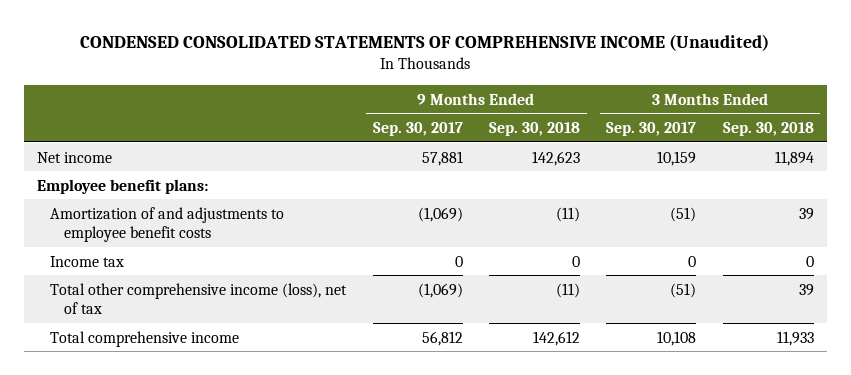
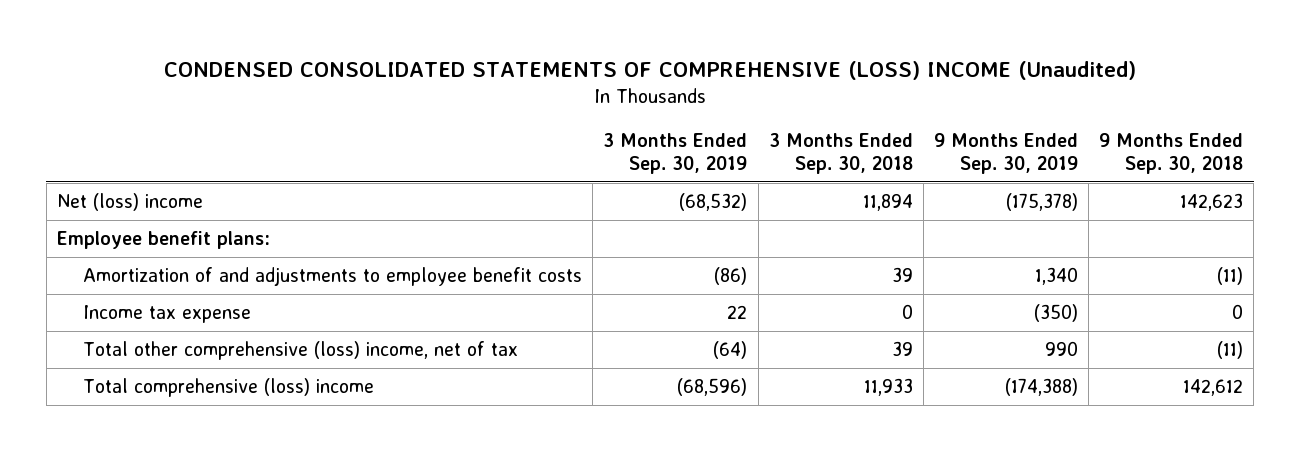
[80,34,770,52] CONDENSED CONSOLIDATED STATEMENTS OF COMPREHENSIVE INCOME (Unaudited) -> [164,60,1137,80] CONDENSED CONSOLIDATED STATEMENTS OF COMPREHENSIVE (LOSS) INCOME (Unaudited)
[372,122,463,137] Sep. 30, 2017 -> none
[606,122,697,137] Sep. 30, 2017 -> none
none -> [603,133,748,174] 3 Months Ended Sep. 30, 2019
none -> [933,133,1078,174] 9 Months Ended Sep. 30, 2019
[36,151,112,163] Net income -> [56,193,203,212] Net (loss) income
[50,255,125,267] Income tax -> [83,305,252,324] Income tax expense
[50,282,348,315] Total other comprehensive income (loss), net of tax -> [83,341,519,361] Total other comprehensive (loss) income, net of tax
[50,330,240,347] Total comprehensive income -> [83,378,375,398] Total comprehensive (loss) income

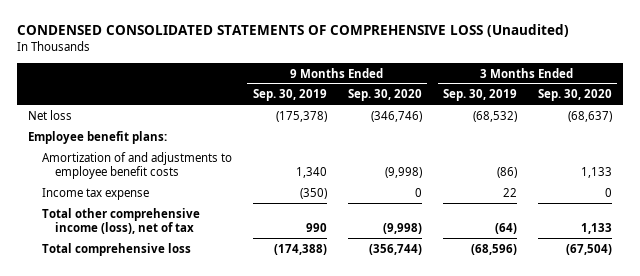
[164,60,1137,80] CONDENSED CONSOLIDATED STATEMENTS OF COMPREHENSIVE (LOSS) INCOME (Unaudited) -> [17,24,570,38] CONDENSED CONSOLIDATED STATEMENTS OF COMPREHENSIVE LOSS (Unaudited)
[768,133,913,174] 3 Months Ended Sep. 30, 2018 -> none
[1099,133,1244,174] 9 Months Ended Sep. 30, 2018 -> none
none -> [347,89,422,102] Sep. 30, 2020
none -> [538,89,613,102] Sep. 30, 2020
[56,193,203,212] Net (loss) income -> [27,109,72,120] Net loss
[83,341,519,361] Total other comprehensive (loss) income, net of tax -> [41,207,200,235] Total other comprehensive income (loss), net of tax
[83,378,375,398] Total comprehensive (loss) income -> [41,242,191,256] Total comprehensive loss

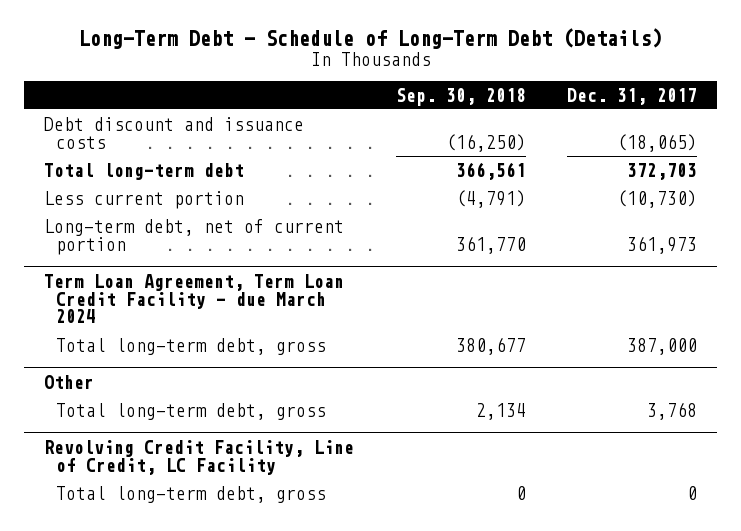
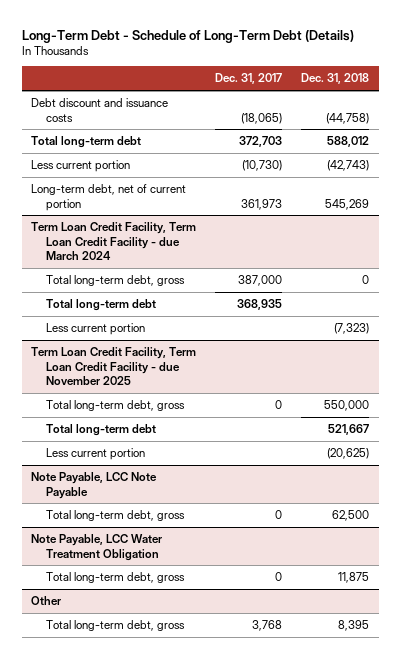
[395,87,526,106] Sep. 30, 2018 -> none
none -> [301,73,370,85] Dec. 31, 2018
[44,273,345,324] Term Loan Agreement, Term Loan Credit Facility - due March 2024 -> [31,221,197,261] Term Loan Credit Facility, Term Loan Credit Facility - due March 2024
none -> [45,298,156,311] Total long-term debt
none -> [45,322,145,335] Less current portion
none -> [31,346,197,386] Term Loan Credit Facility, Term Loan Credit Facility - due November 2025
none -> [45,399,185,411] Total long-term debt, gross
none -> [45,423,156,436] Total long-term debt
none -> [45,447,145,460] Less current portion
none -> [31,471,158,499] Note Payable, LCC Note Payable
none -> [45,509,185,521] Total long-term debt, gross
none -> [31,533,163,561] Note Payable, LCC Water Treatment Obligation
none -> [45,571,185,583] Total long-term debt, gross
[44,439,355,475] Revolving Credit Facility, Line of Credit, LC Facility -> none
[56,485,327,503] Total long-term debt, gross -> none

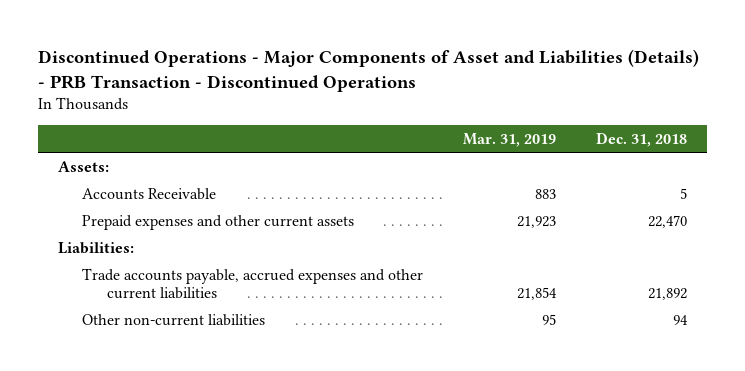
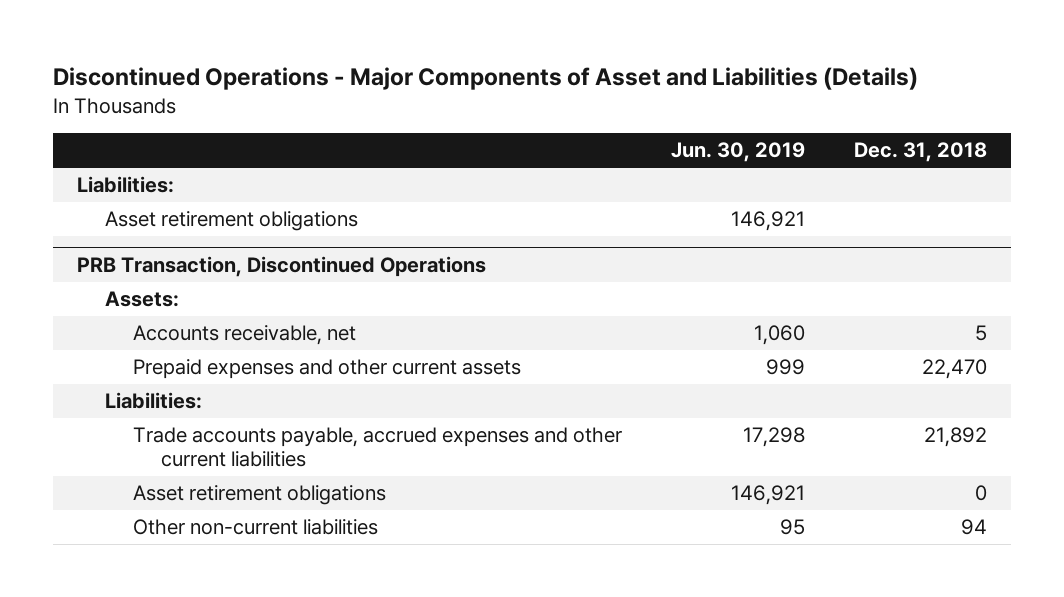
[37,48,699,92] Discontinued Operations - Major Components of Asset and Liabilities (Details) - PRB Transaction - Discontinued Operations -> [53,66,919,90] Discontinued Operations - Major Components of Asset and Liabilities (Details)
[463,132,557,147] Mar. 31, 2019 -> none
none -> [670,142,805,163] Jun. 30, 2019
none -> [77,176,175,194] Liabilities:
none -> [105,211,359,232] Asset retirement obligations
none -> [77,256,487,278] PRB Transaction, Discontinued Operations
[82,187,217,200] Accounts Receivable -> [133,325,357,346] Accounts receivable, net
none -> [133,485,387,506] Asset retirement obligations

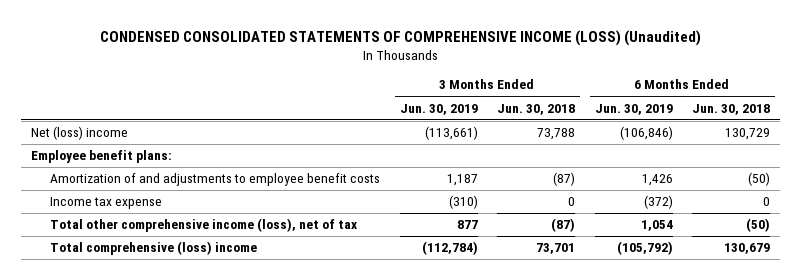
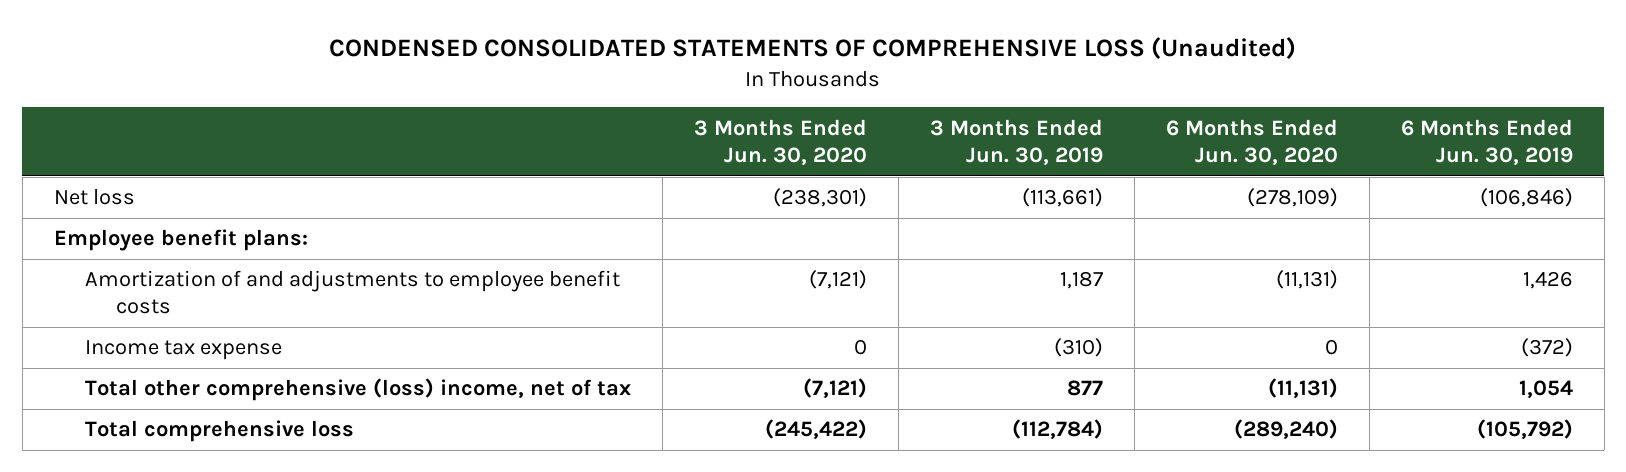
[99,29,701,46] CONDENSED CONSOLIDATED STATEMENTS OF COMPREHENSIVE INCOME (LOSS) (Unaudited) -> [329,37,1297,60] CONDENSED CONSOLIDATED STATEMENTS OF COMPREHENSIVE LOSS (Unaudited)
[497,103,576,115] Jun. 30, 2018 -> none
[692,103,771,115] Jun. 30, 2018 -> none
none -> [693,118,867,165] 3 Months Ended Jun. 30, 2020
none -> [1165,118,1338,165] 6 Months Ended Jun. 30, 2020
[31,126,129,141] Net (loss) income -> [53,189,135,206] Net loss
[50,218,358,233] Total other comprehensive income (loss), net of tax -> [84,378,631,402] Total other comprehensive (loss) income, net of tax
[50,241,258,256] Total comprehensive (loss) income -> [84,420,354,443] Total comprehensive loss

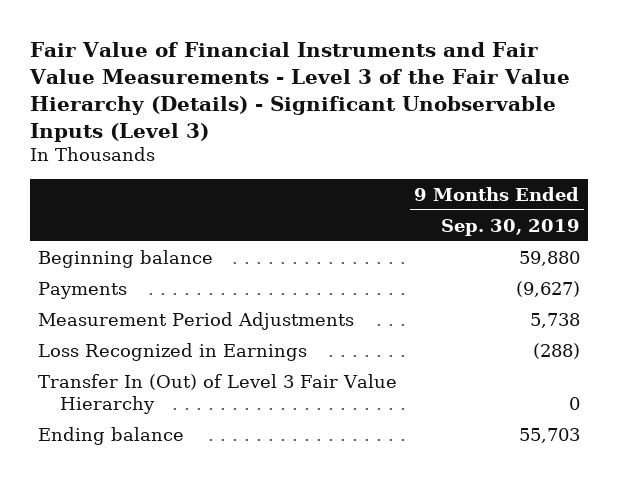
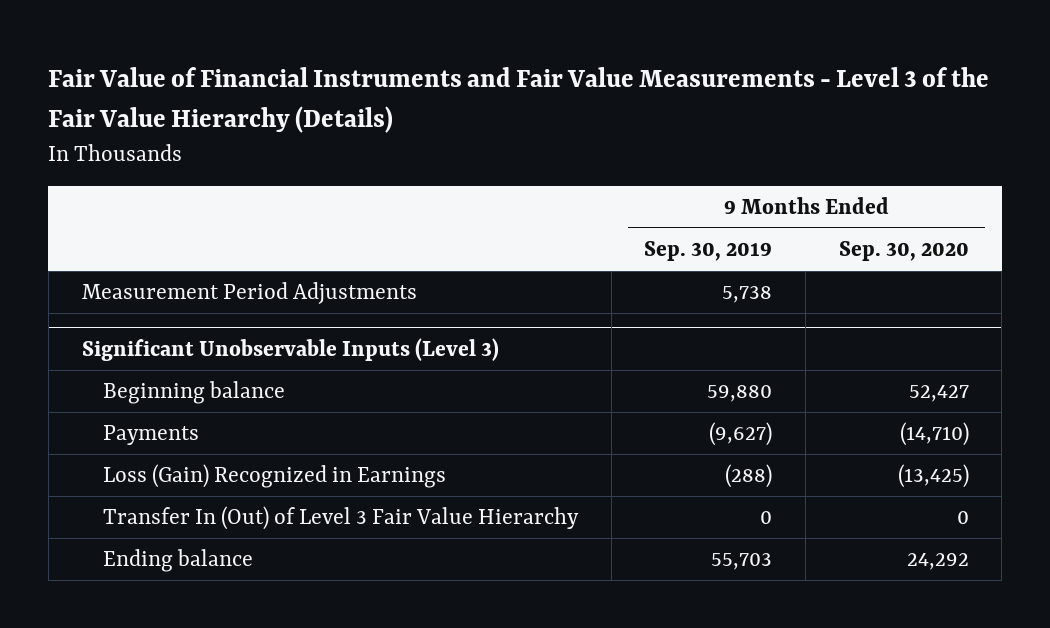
[28,41,570,142] Fair Value of Financial Instruments and Fair Value Measurements - Level 3 of the Fair Value Hierarchy (Details) - Significant Unobservable Inputs (Level 3) -> [48,67,990,133] Fair Value of Financial Instruments and Fair Value Measurements - Level 3 of the Fair Value Hierarchy (Details)
none -> [838,241,969,262] Sep. 30, 2020
[38,311,355,330] Measurement Period Adjustments -> [81,282,417,305] Measurement Period Adjustments
none -> [81,338,499,362] Significant Unobservable Inputs (Level 3)
[38,342,308,361] Loss Recognized in Earnings -> [103,464,447,489] Loss (Gain) Recognized in Earnings

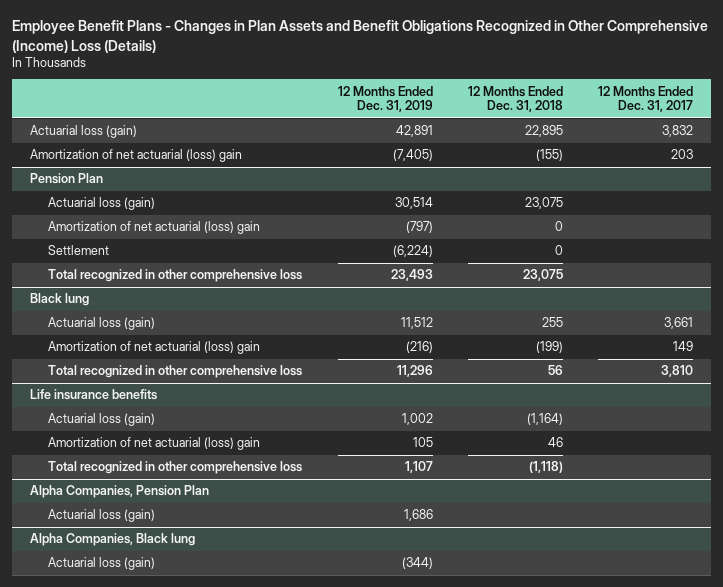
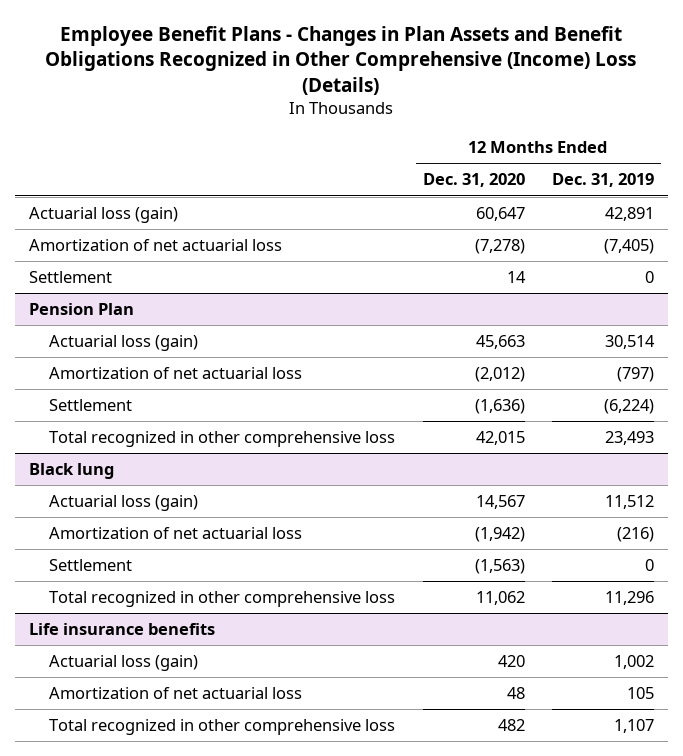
[467,85,563,113] 12 Months Ended Dec. 31, 2018 -> none
[598,85,694,113] 12 Months Ended Dec. 31, 2017 -> none
none -> [422,173,525,188] Dec. 31, 2020
[29,149,242,163] Amortization of net actuarial (loss) gain -> [28,239,282,252] Amortization of net actuarial loss
none -> [28,271,112,284] Settlement
[48,221,261,235] Amortization of net actuarial (loss) gain -> [49,367,303,380] Amortization of net actuarial loss
[48,341,261,355] Amortization of net actuarial (loss) gain -> [49,527,303,540] Amortization of net actuarial loss
none -> [49,559,133,572] Settlement
[48,437,261,451] Amortization of net actuarial (loss) gain -> [49,687,303,700] Amortization of net actuarial loss
[29,485,209,499] Alpha Companies, Pension Plan -> none
[48,509,156,523] Actuarial loss (gain) -> none
[29,533,195,547] Alpha Companies, Black lung -> none
[48,557,156,571] Actuarial loss (gain) -> none

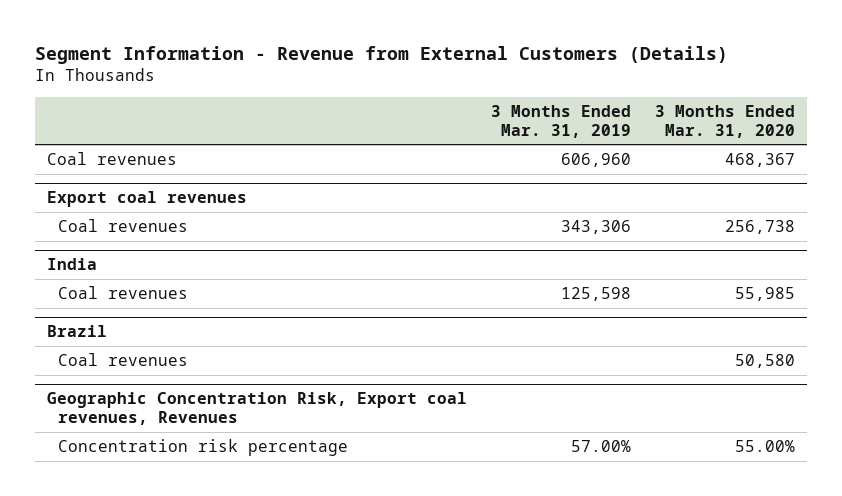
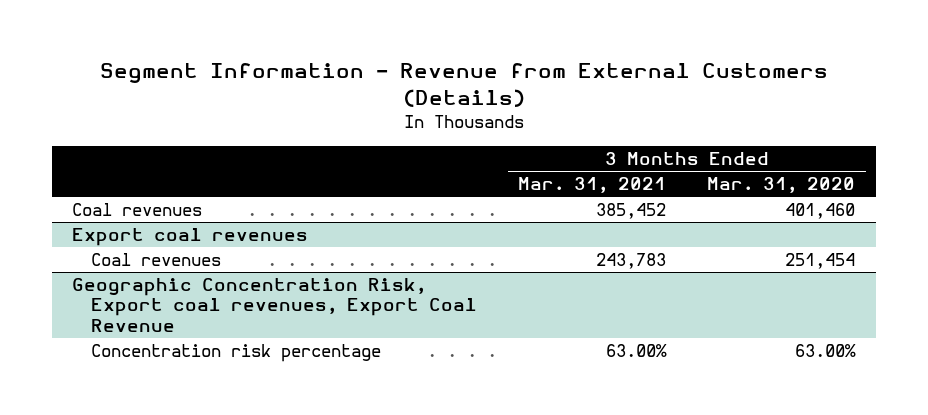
[491,105,632,138] 3 Months Ended Mar. 31, 2019 -> none
none -> [518,177,667,194] Mar. 31, 2021
[725,153,796,168] 468,367 -> [785,203,856,220] 401,460
[47,258,98,271] India -> none
[58,286,189,300] Coal revenues -> none
[47,325,108,338] Brazil -> none
[58,353,189,367] Coal revenues -> none
[725,220,796,235] 256,738 -> [785,253,856,270] 251,454
[47,392,468,426] Geographic Concentration Risk, Export coal revenues, Revenues -> [72,278,477,332] Geographic Concentration Risk, Export coal revenues, Export Coal Revenue
[735,440,796,453] 55.00% -> [795,344,857,358] 63.00%

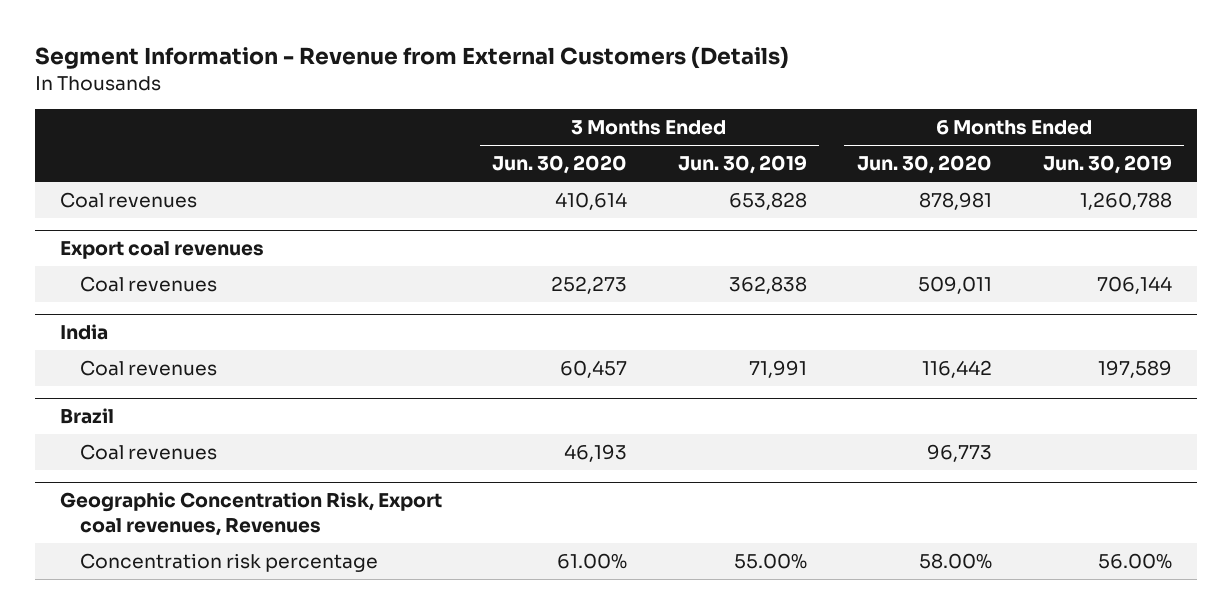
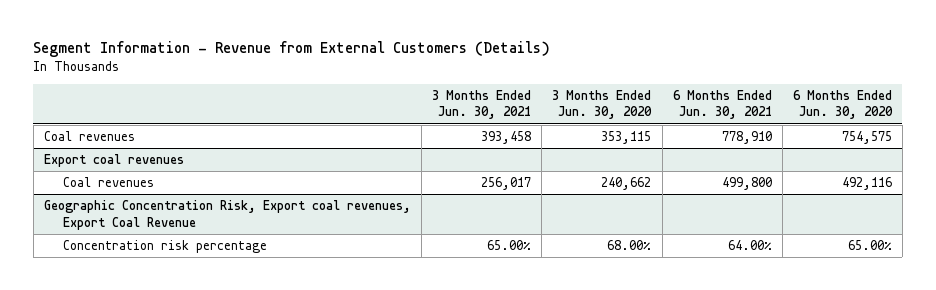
[677,155,807,175] Jun. 30, 2019 -> none
[1042,155,1172,175] Jun. 30, 2019 -> none
none -> [432,89,532,120] 3 Months Ended Jun. 30, 2021
none -> [672,89,772,120] 6 Months Ended Jun. 30, 2021
[555,192,628,211] 410,614 -> [601,131,652,145] 353,115
[919,192,993,211] 878,981 -> [841,131,892,145] 754,575
[59,324,108,341] India -> none
[80,360,218,377] Coal revenues -> none
[59,408,114,425] Brazil -> none
[80,444,218,461] Coal revenues -> none
[551,276,628,295] 252,273 -> [601,177,652,191] 240,662
[918,276,993,295] 509,011 -> [841,177,892,191] 492,116
[59,492,442,537] Geographic Concentration Risk, Export coal revenues, Revenues -> [43,200,411,230] Geographic Concentration Risk, Export coal revenues, Export Coal Revenue
[557,553,628,570] 61.00% -> [607,240,652,251] 68.00%
[919,553,993,570] 58.00% -> [847,240,892,251] 65.00%

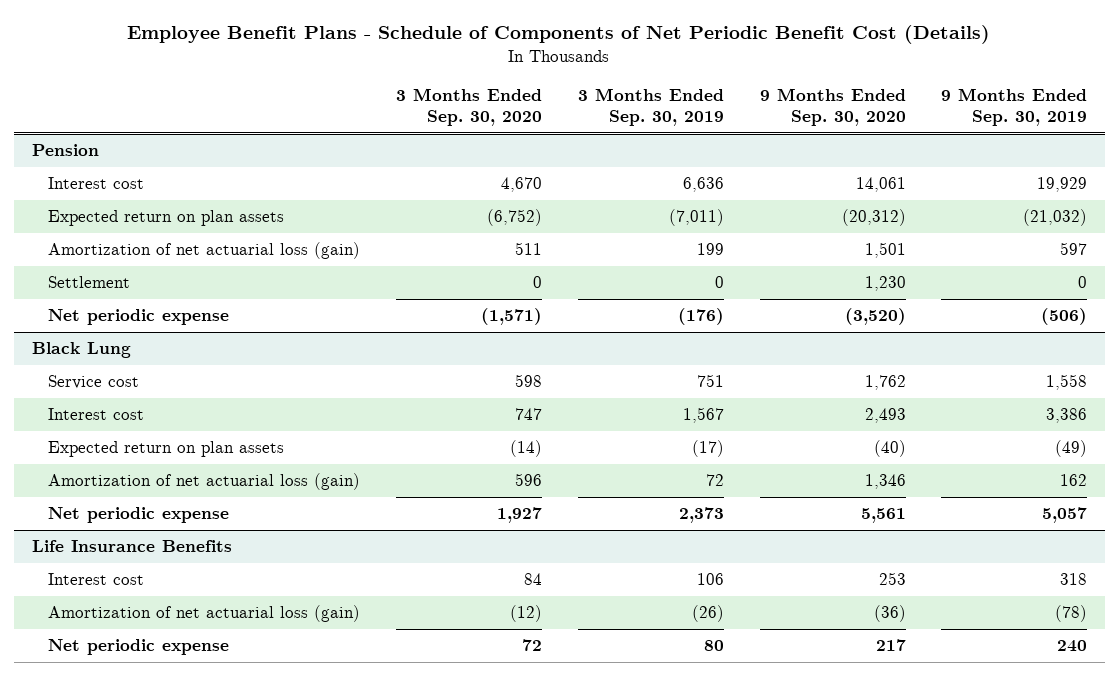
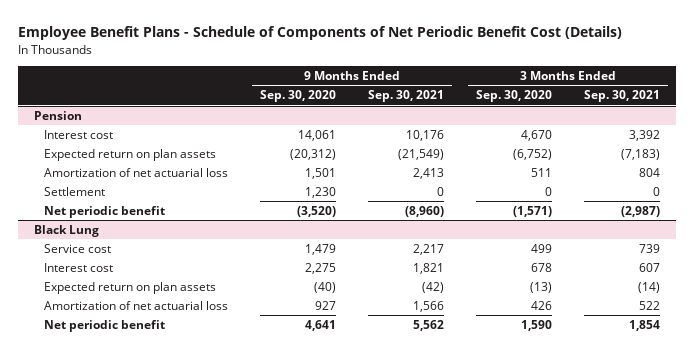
[577,87,724,127] 3 Months Ended Sep. 30, 2019 -> none
[941,87,1088,127] 9 Months Ended Sep. 30, 2019 -> none
none -> [367,90,444,103] Sep. 30, 2021
none -> [584,90,661,103] Sep. 30, 2021
[48,242,361,260] Amortization of net actuarial loss (gain) -> [43,167,228,177] Amortization of net actuarial loss
[48,309,230,326] Net periodic expense -> [43,205,165,218] Net periodic benefit
[31,540,232,553] Life Insurance Benefits -> none
[48,573,145,586] Interest cost -> none
[48,605,361,623] Amortization of net actuarial loss (gain) -> none
[48,639,230,656] Net periodic expense -> none
[515,374,543,388] 598 -> [531,243,553,253] 499
[864,375,906,391] 1,762 -> [304,243,336,255] 1,479
[515,408,543,421] 747 -> [531,262,553,272] 678
[864,408,906,424] 2,493 -> [304,262,336,274] 2,275
[510,440,543,458] (14) -> [530,281,553,293] (13)
[48,473,361,491] Amortization of net actuarial loss (gain) -> [43,300,228,310] Amortization of net actuarial loss
[515,473,543,487] 596 -> [531,300,553,310] 426
[864,474,906,490] 1,346 -> [314,300,336,310] 927
[48,507,230,524] Net periodic expense -> [43,319,165,332] Net periodic benefit
[497,507,543,524] 1,927 -> [521,319,553,331] 1,590
[860,508,906,524] 5,561 -> [304,319,336,331] 4,641

